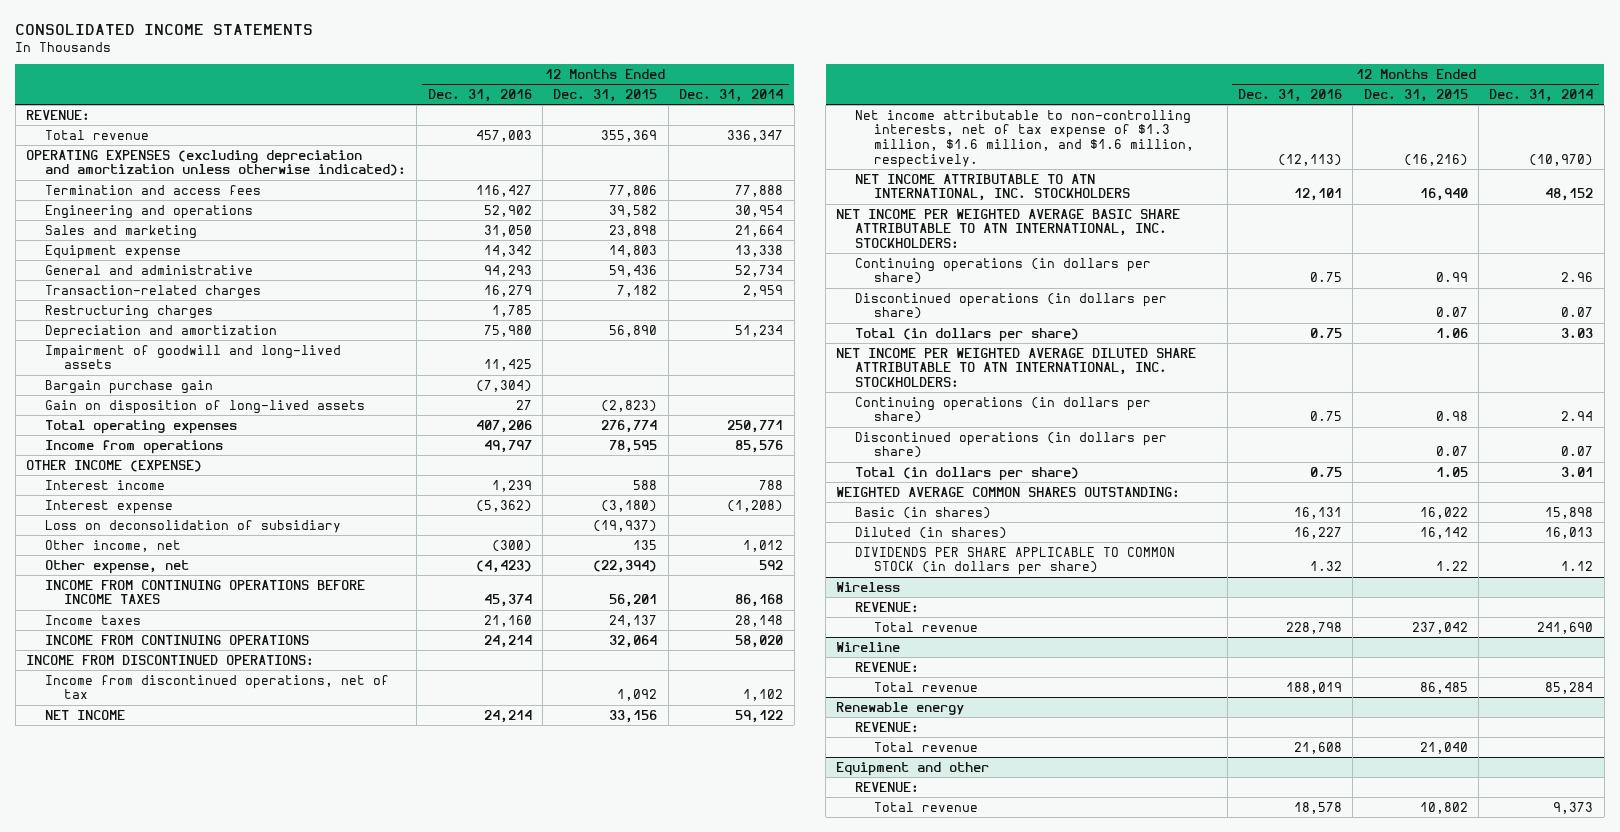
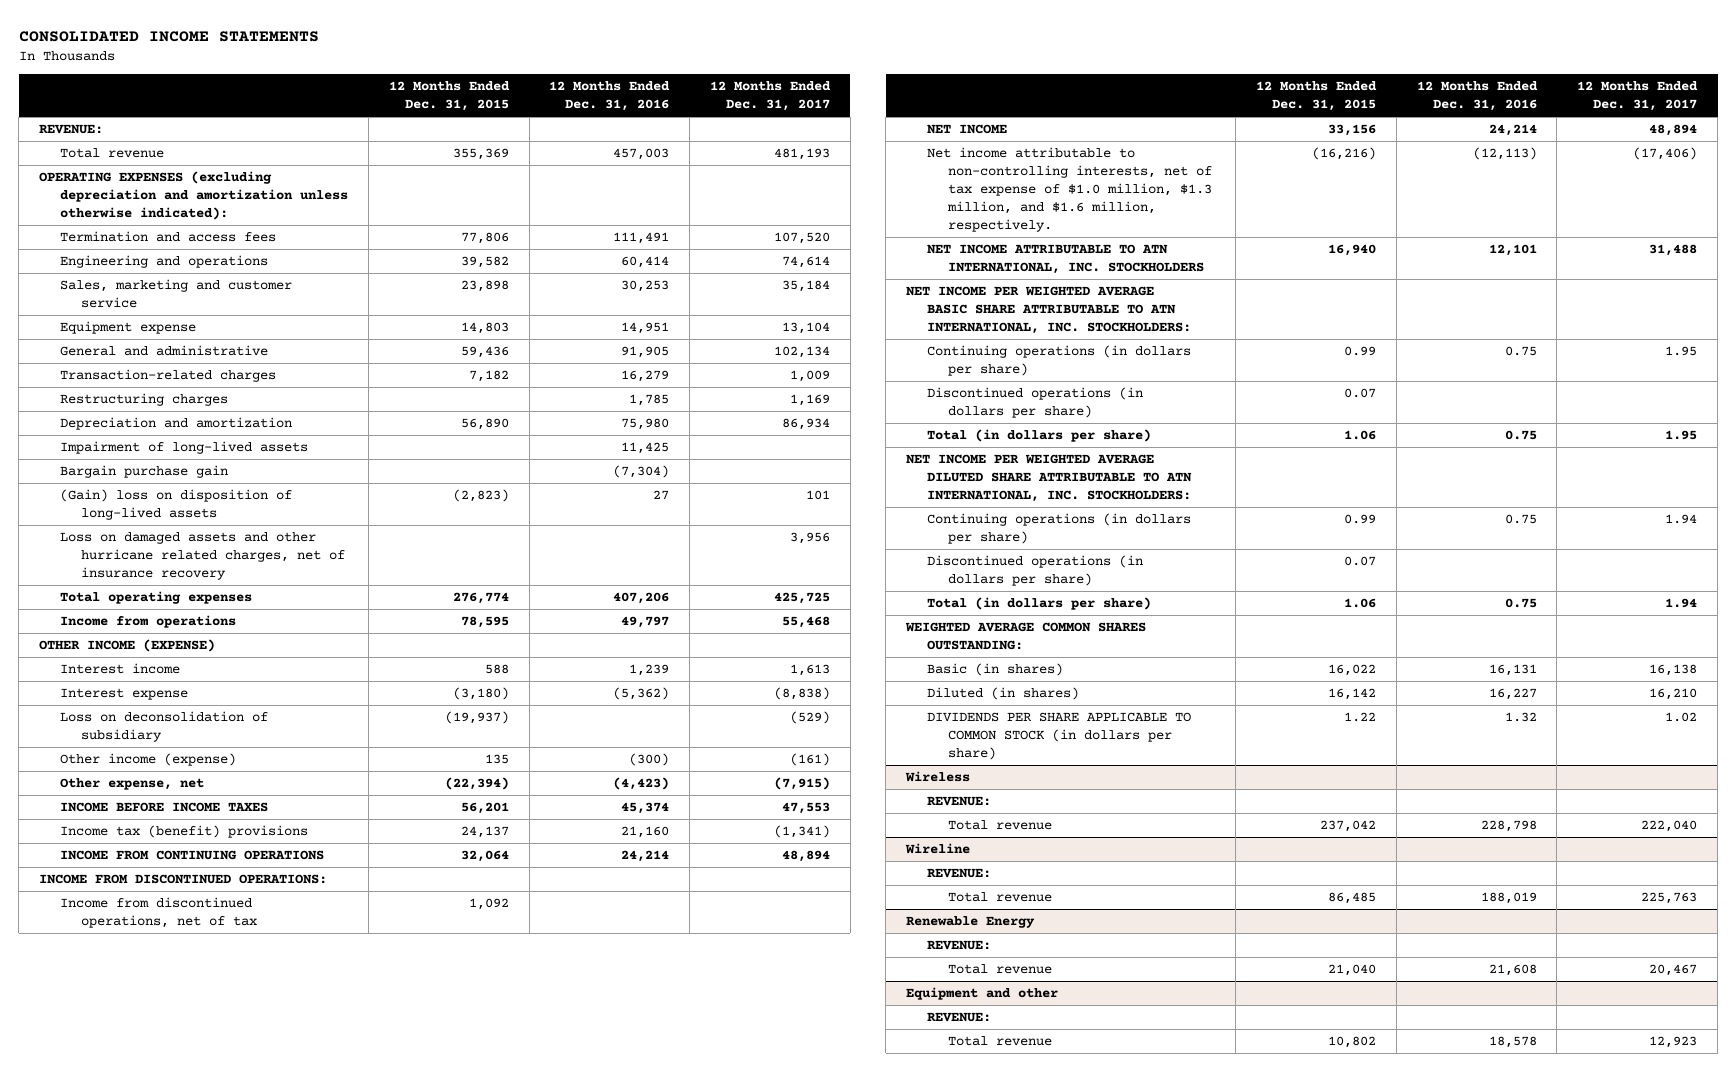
[679,89,784,103] Dec. 31, 2014 -> none
none -> [710,81,832,111] 12 Months Ended Dec. 31, 2017
[475,184,532,197] 116,427 -> [613,232,670,245] 111,491
[483,204,532,217] 52,902 -> [621,256,670,269] 60,414
[44,224,197,239] Sales and marketing -> [60,279,293,309] Sales, marketing and customer service
[483,224,532,237] 31,050 -> [621,280,670,293] 30,253
[483,244,532,257] 14,342 -> [621,322,670,335] 14,951
[483,264,532,277] 94,293 -> [621,346,670,359] 91,905
[44,344,341,370] Impairment of goodwill and long-lived assets -> [60,441,309,455] Impairment of long-lived assets
[44,399,365,414] Gain on disposition of long-lived assets -> [60,489,293,521] (Gain) loss on disposition of long-lived assets
none -> [60,532,346,580] Loss on damaged assets and other hurricane related charges, net of insurance recovery
[44,539,181,552] Other income, net -> [60,753,237,767] Other income (expense)
[44,579,365,605] INCOME FROM CONTINUING OPERATIONS BEFORE INCOME TAXES -> [60,802,269,813] INCOME BEFORE INCOME TAXES
[44,614,141,625] Income taxes -> [60,825,309,839] Income tax (benefit) provisions
[855,109,1194,168] Net income attributable to non-controlling interests, net of tax expense of $1.3 million, $1.6 million, and $1.6 million, respectively. -> [927,147,1213,232] Net income attributable to non-controlling interests, net of tax expense of $1.0 million, $1.3 million, and $1.6 million, respectively.
[1435,411,1468,422] 0.98 -> [1343,514,1376,525] 0.99
[1435,466,1468,477] 1.05 -> [1343,598,1376,609] 1.06
[836,701,965,715] Renewable energy -> [906,916,1036,929] Renewable Energy

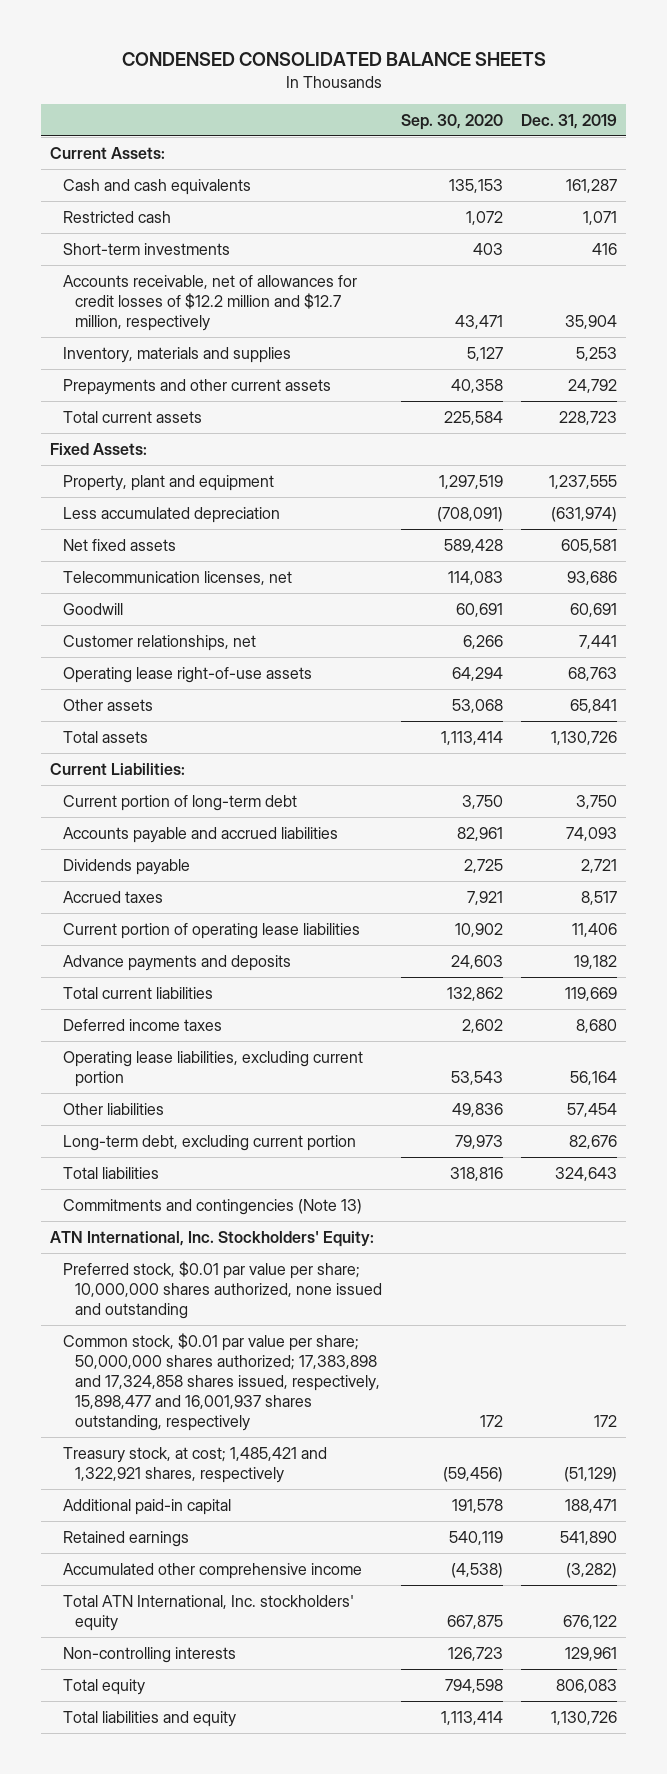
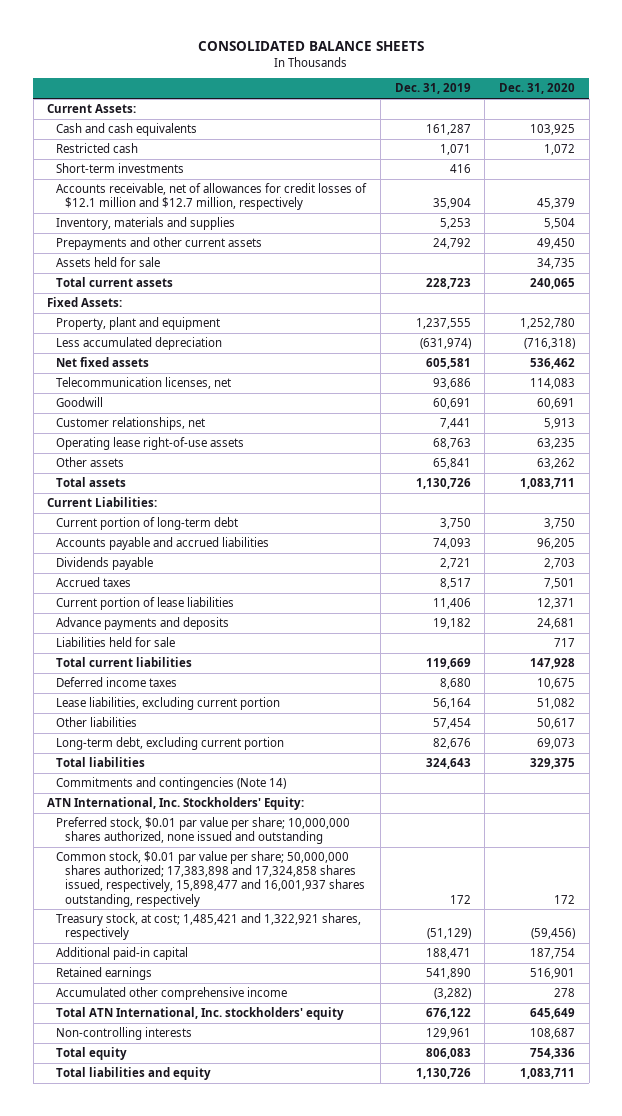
[121,52,546,67] CONDENSED CONSOLIDATED BALANCE SHEETS -> [198,41,425,52] CONSOLIDATED BALANCE SHEETS
[400,113,503,130] Sep. 30, 2020 -> none
none -> [499,83,576,95] Dec. 31, 2020
[62,274,357,331] Accounts receivable, net of allowances for credit losses of $12.2 million and $12.7 million, respectively -> [56,183,368,211] Accounts receivable, net of allowances for credit losses of $12.1 million and $12.7 million, respectively
none -> [56,257,161,268] Assets held for sale
[62,922,360,939] Current portion of operating lease liabilities -> [56,597,235,611] Current portion of lease liabilities
none -> [56,637,176,648] Liabilities held for sale
[62,1050,363,1087] Operating lease liabilities, excluding current portion -> [56,697,281,711] Lease liabilities, excluding current portion
[62,1198,362,1215] Commitments and contingencies (Note 13) -> [56,777,287,791] Commitments and contingencies (Note 14)

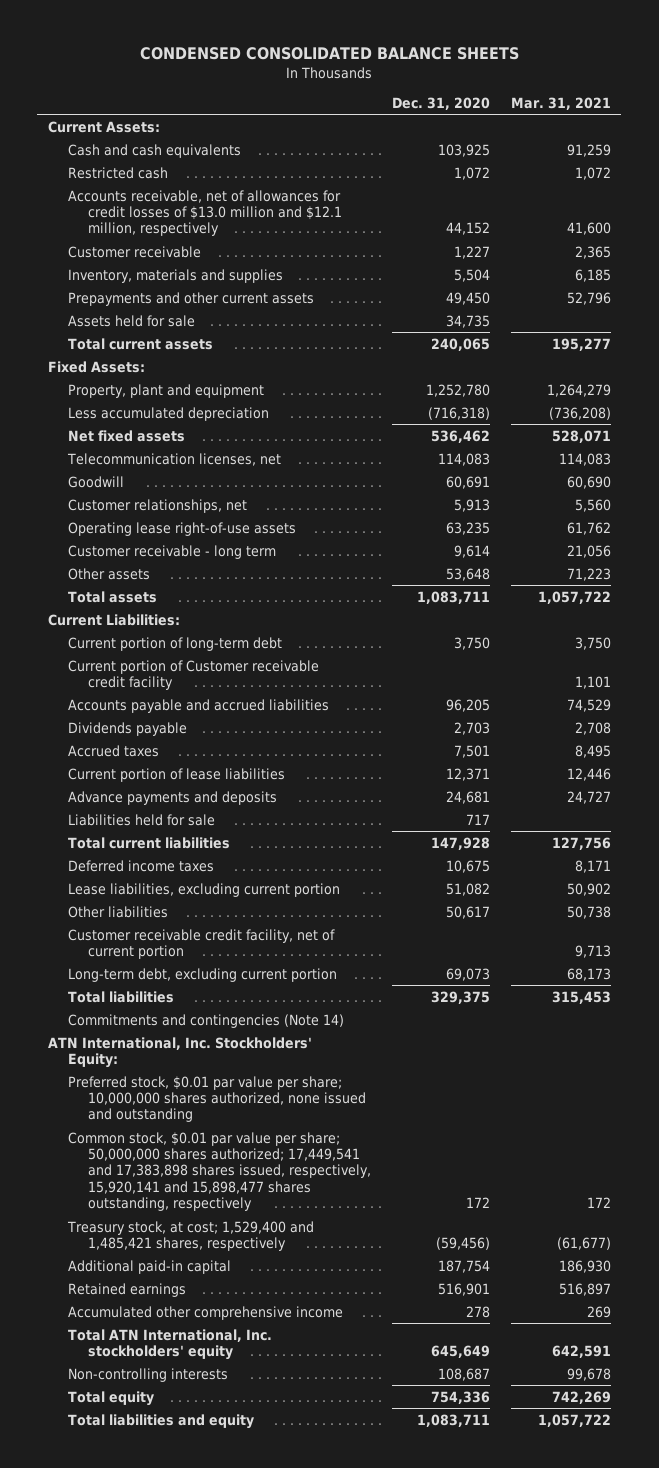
[198,41,425,52] CONSOLIDATED BALANCE SHEETS -> [140,46,520,60] CONDENSED CONSOLIDATED BALANCE SHEETS
[394,83,471,95] Dec. 31, 2019 -> none
none -> [510,96,611,110] Mar. 31, 2021
[56,163,185,174] Short-term investments -> none
[56,183,368,211] Accounts receivable, net of allowances for credit losses of $12.1 million and $12.7 million, respectively -> [68,189,343,237] Accounts receivable, net of allowances for credit losses of $13.0 million and $12.1 million, respectively
[537,198,576,210] 45,379 -> [446,222,491,236] 44,152
none -> [68,245,202,258] Customer receivable
none -> [68,544,277,559] Customer receivable - long term
[537,458,576,470] 63,262 -> [446,567,491,581] 53,648
none -> [68,659,320,690] Current portion of Customer receivable credit facility
none -> [68,928,336,959] Customer receivable credit facility, net of current portion
[56,851,366,907] Common stock, $0.01 par value per share; 50,000,000 shares authorized; 17,383,898 and 17,324,858 shares issued, respectively, 15,898,477 and 16,001,937 shares outstanding, respectively -> [68,1131,372,1212] Common stock, $0.01 par value per share; 50,000,000 shares authorized; 17,449,541 and 17,383,898 shares issued, respectively, 15,920,141 and 15,898,477 shares outstanding, respectively
[56,913,362,941] Treasury stock, at cost; 1,485,421 and 1,322,921 shares, respectively -> [67,1220,315,1251] Treasury stock, at cost; 1,529,400 and 1,485,421 shares, respectively

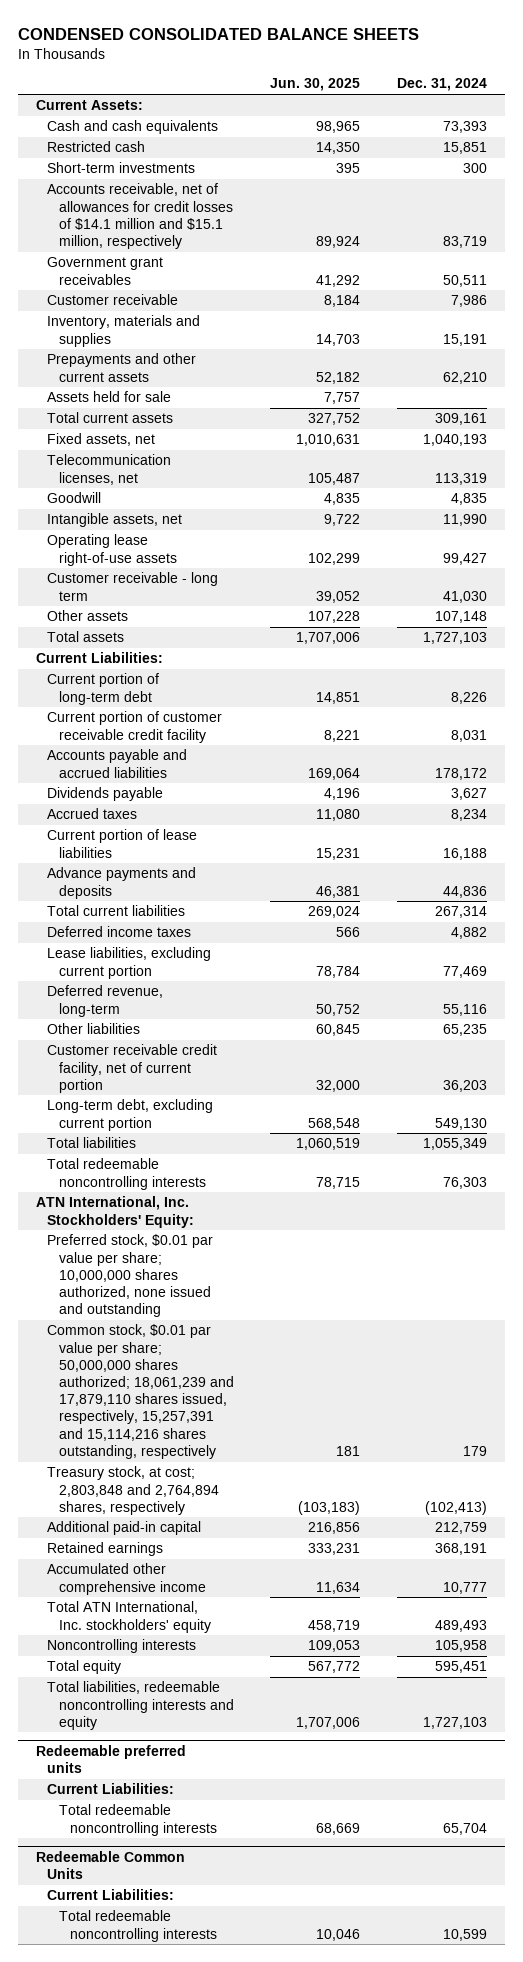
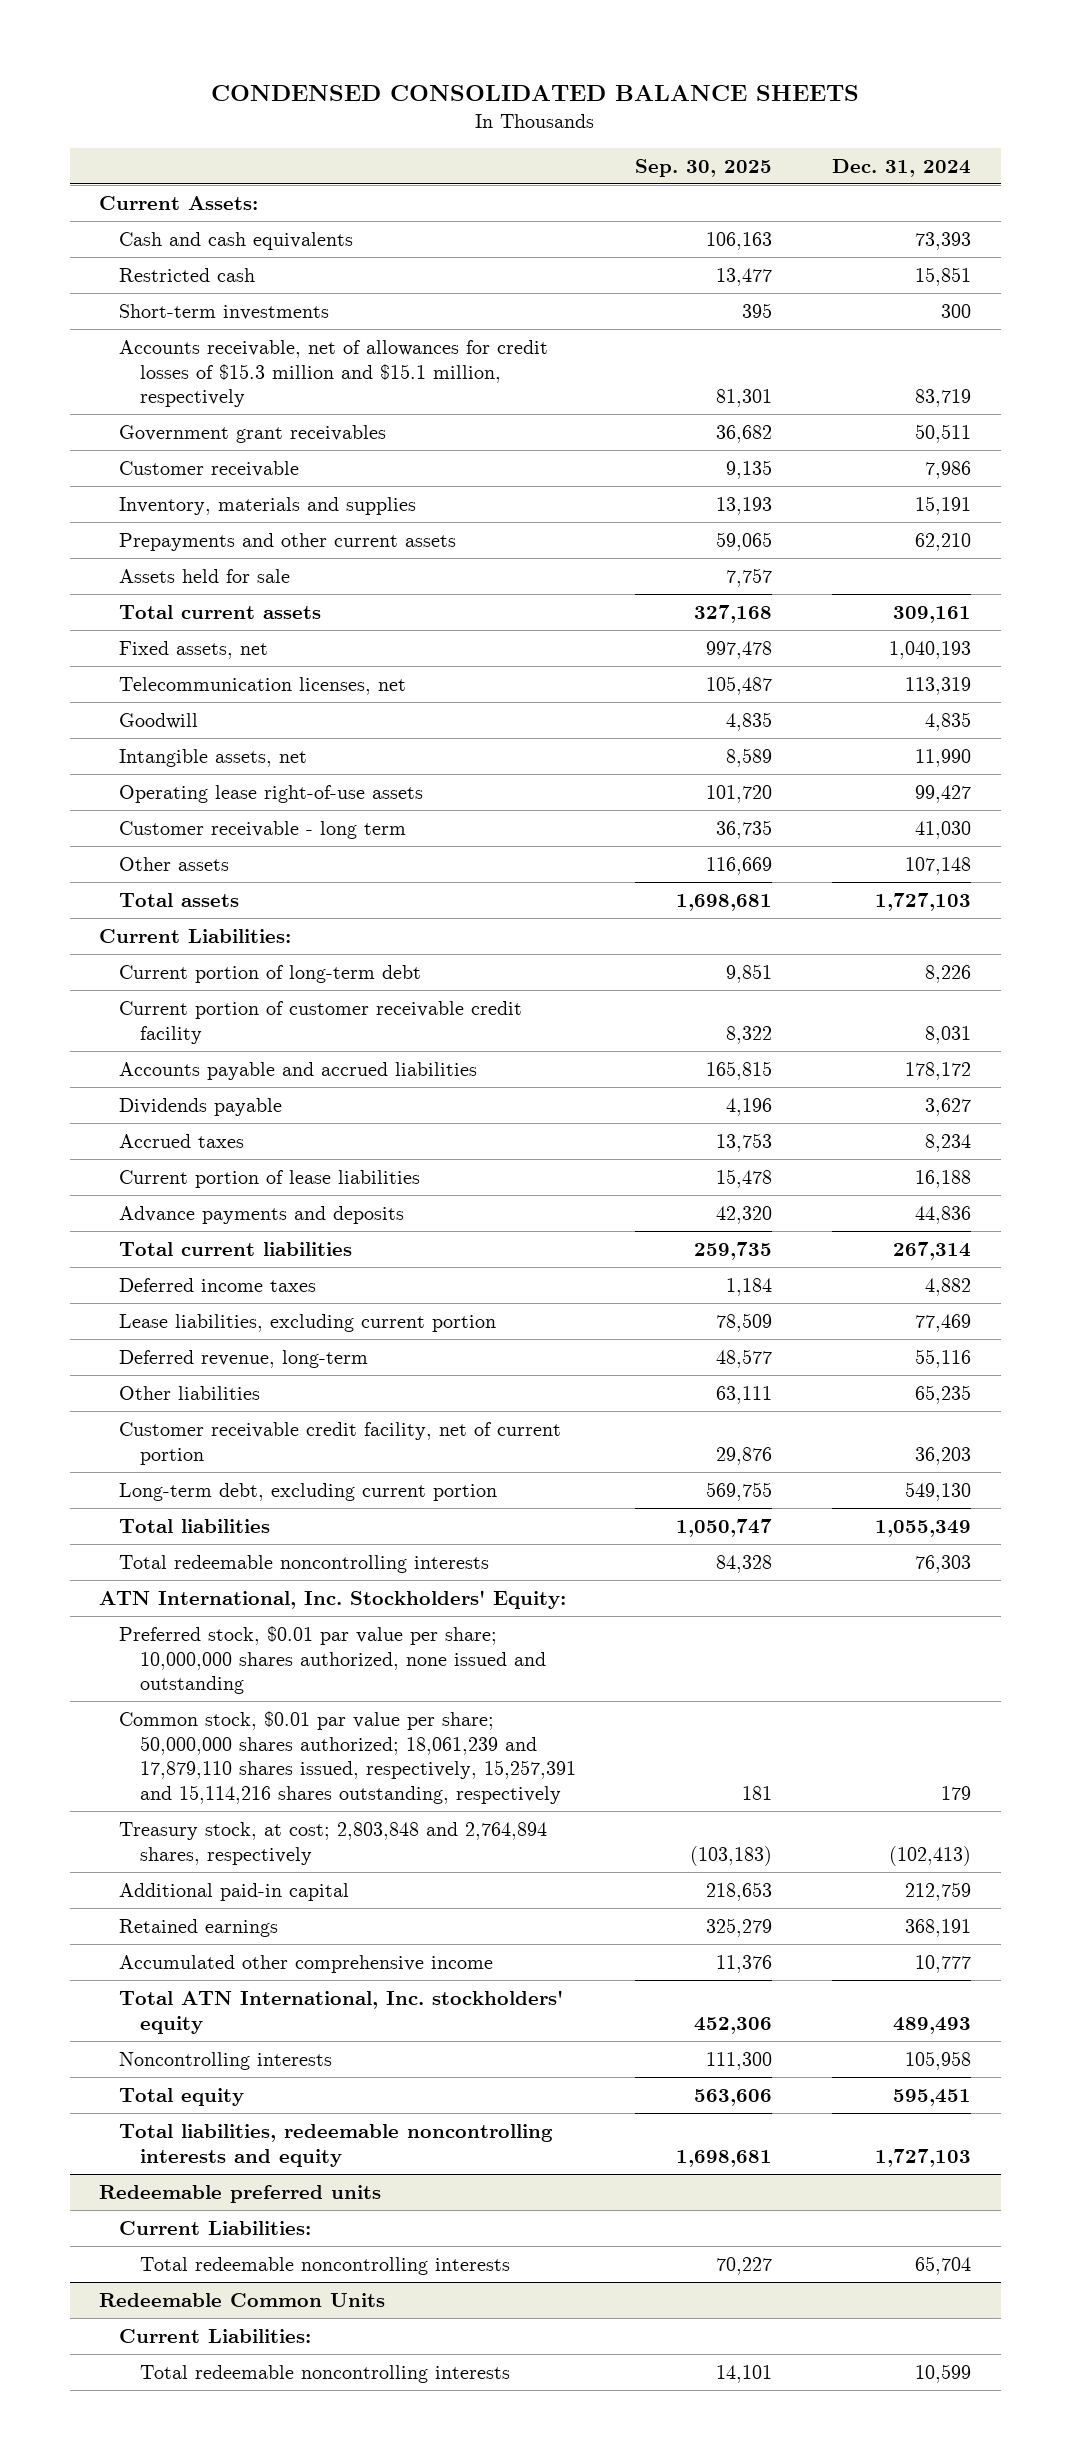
[270,78,361,92] Jun. 30, 2025 -> none
none -> [635,158,773,177] Sep. 30, 2025
[47,183,233,250] Accounts receivable, net of allowances for credit losses of $14.1 million and $15.1 million, respectively -> [119,339,549,408] Accounts receivable, net of allowances for credit losses of $15.3 million and $15.1 million, respectively

